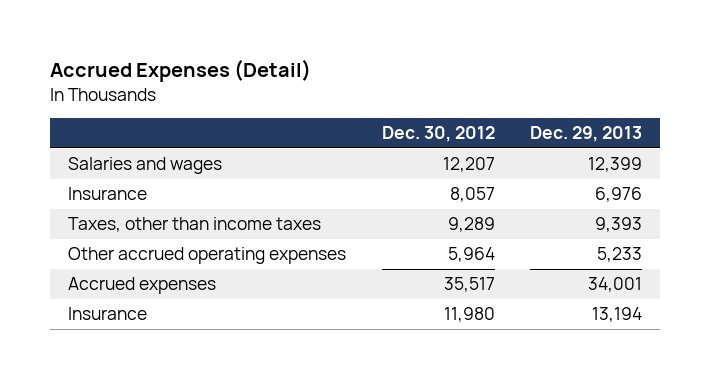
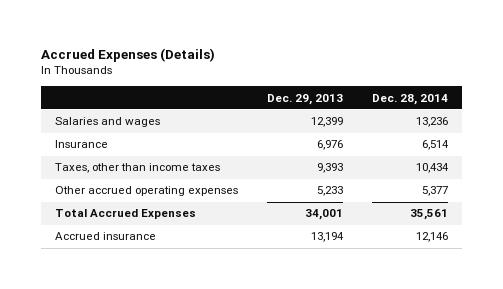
[49,58,311,82] Accrued Expenses (Detail) -> [40,47,215,62] Accrued Expenses (Details)
[381,126,495,143] Dec. 30, 2012 -> none
none -> [372,93,449,105] Dec. 28, 2014
[67,277,216,295] Accrued expenses -> [55,209,197,220] Total Accrued Expenses
[67,307,147,321] Insurance -> [55,232,157,241] Accrued insurance

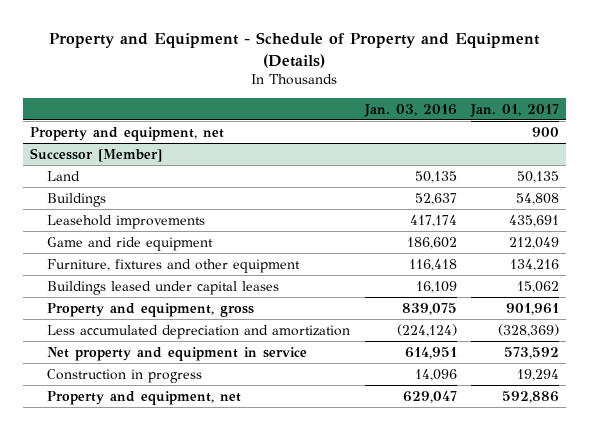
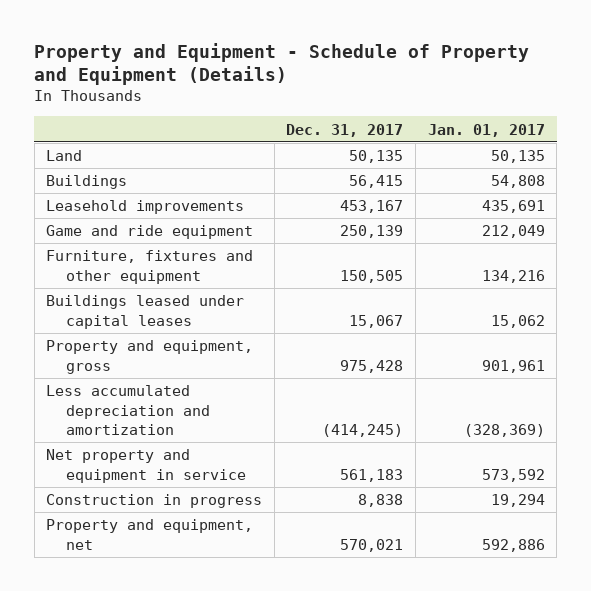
[363,103,457,117] Jan. 03, 2016 -> none
none -> [286,123,404,137] Dec. 31, 2017
[30,126,225,141] Property and equipment, net -> none
[30,147,163,162] Successor [Member] -> none

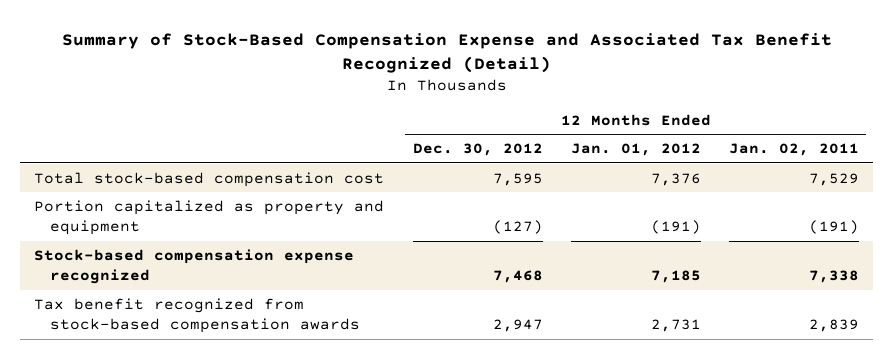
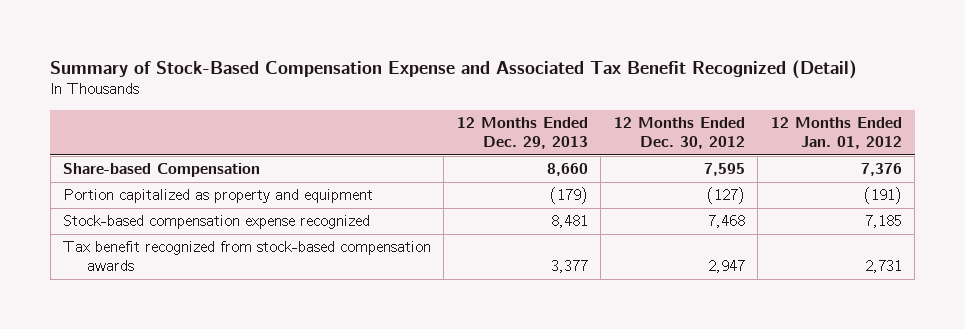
[729,143,860,157] Jan. 02, 2011 -> none
none -> [456,117,588,149] 12 Months Ended Dec. 29, 2013
[34,171,385,187] Total stock-based compensation cost -> [63,163,261,178] Share-based Compensation

